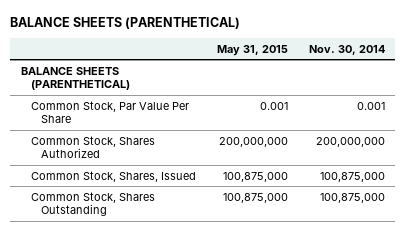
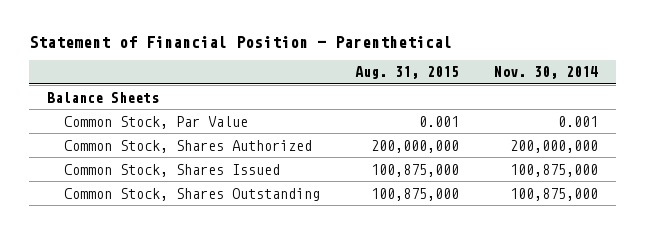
[10,17,241,30] BALANCE SHEETS (PARENTHETICAL) -> [29,35,453,48] Statement of Financial Position - Parenthetical
[216,44,288,56] May 31, 2015 -> none
none -> [354,66,459,80] Aug. 31, 2015
[20,66,130,91] BALANCE SHEETS (PARENTHETICAL) -> [47,91,160,103] Balance Sheets
[30,100,189,124] Common Stock, Par Value Per Share -> [63,115,248,129] Common Stock, Par Value
[30,170,196,182] Common Stock, Shares, Issued -> [63,163,280,177] Common Stock, Shares Issued

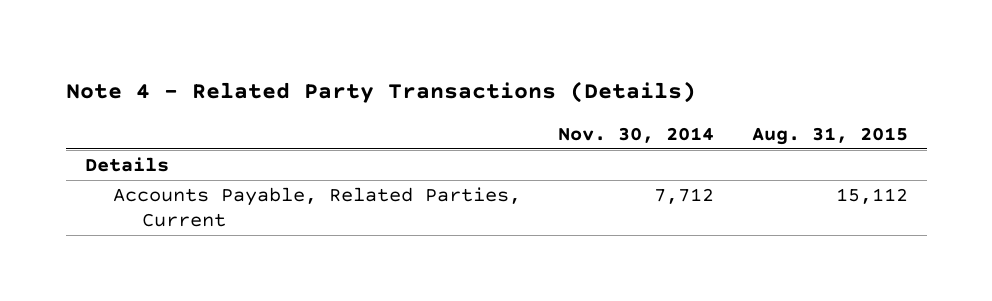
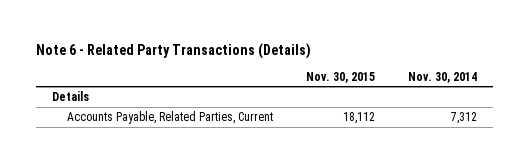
[65,80,696,103] Note 4 - Related Party Transactions (Details) -> [36,42,312,59] Note 6 - Related Party Transactions (Details)
[751,126,908,145] Aug. 31, 2015 -> none
none -> [306,71,376,83] Nov. 30, 2015
[654,188,715,205] 7,712 -> [450,112,477,125] 7,312

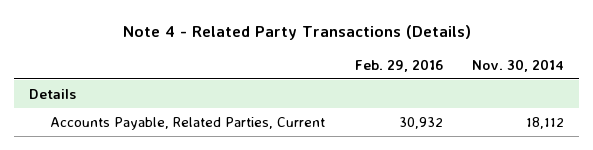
[36,42,312,59] Note 6 - Related Party Transactions (Details) -> [122,24,471,40] Note 4 - Related Party Transactions (Details)
[306,71,376,83] Nov. 30, 2015 -> none
none -> [354,58,443,72] Feb. 29, 2016
[450,112,477,125] 7,312 -> [526,116,565,129] 18,112

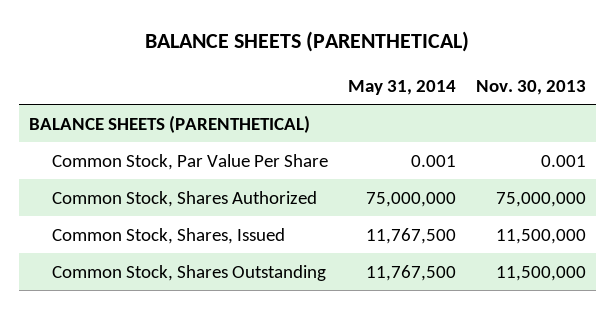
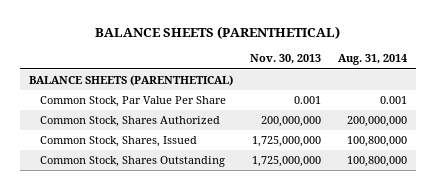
[348,79,457,95] May 31, 2014 -> none
none -> [338,54,408,66] Aug. 31, 2014
[496,191,587,207] 75,000,000 -> [260,116,321,128] 200,000,000
[496,228,587,244] 11,500,000 -> [251,136,321,148] 1,725,000,000
[496,265,587,281] 11,500,000 -> [251,156,321,168] 1,725,000,000

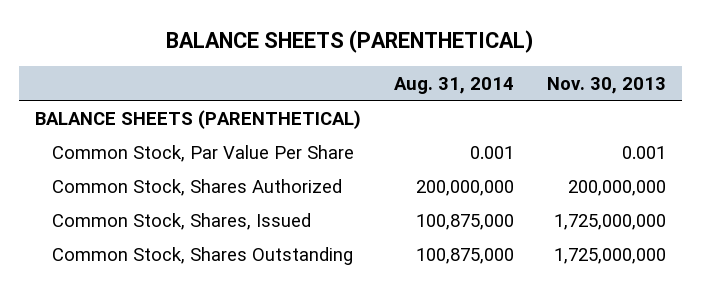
[347,136,408,148] 100,800,000 -> [415,213,514,230] 100,875,000
[347,156,408,168] 100,800,000 -> [415,247,514,264] 100,875,000

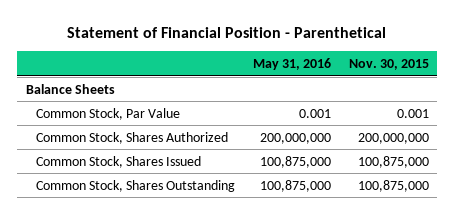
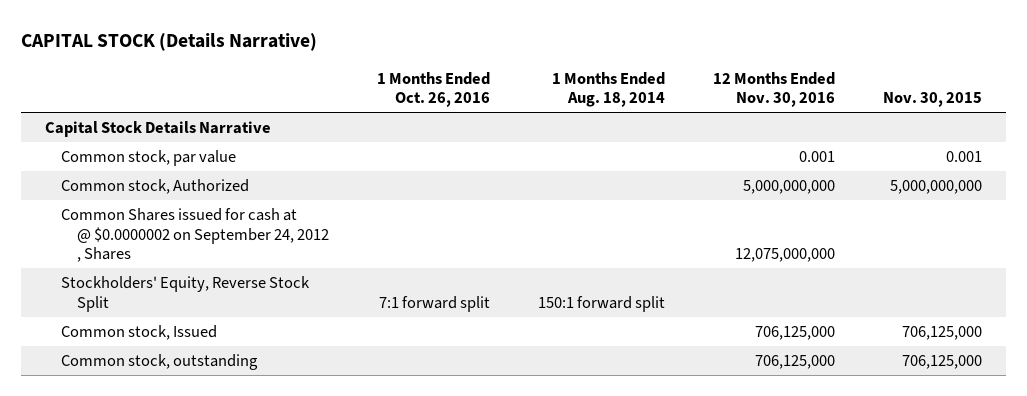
[67,27,387,39] Statement of Financial Position - Parenthetical -> [21,33,318,52] CAPITAL STOCK (Details Narrative)
[253,58,332,71] May 31, 2016 -> none
none -> [376,71,490,108] 1 Months Ended Oct. 26, 2016
none -> [552,71,666,108] 1 Months Ended Aug. 18, 2014
none -> [713,71,836,108] 12 Months Ended Nov. 30, 2016
[26,83,116,94] Balance Sheets -> none
none -> [45,121,272,138] Capital Stock Details Narrative
[36,107,181,120] Common Stock, Par Value -> [61,150,237,167] Common stock, par value
[36,131,229,144] Common Stock, Shares Authorized -> [61,179,250,195] Common stock, Authorized
[357,132,429,144] 200,000,000 -> [890,180,983,195] 5,000,000,000
none -> [61,208,329,263] Common Shares issued for cash at @ $0.0000002 on September 24, 2012 , Shares
none -> [61,276,311,312] Stockholders' Equity, Reverse Stock Split
[36,155,202,168] Common Stock, Shares Issued -> [61,325,218,341] Common stock, Issued
[357,155,429,168] 100,875,000 -> [902,326,983,341] 706,125,000
[36,179,236,192] Common Stock, Shares Outstanding -> [61,354,259,371] Common stock, outstanding
[357,179,429,192] 100,875,000 -> [902,355,983,370] 706,125,000

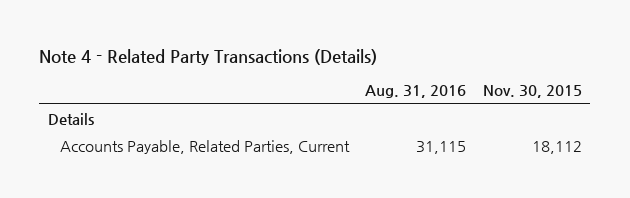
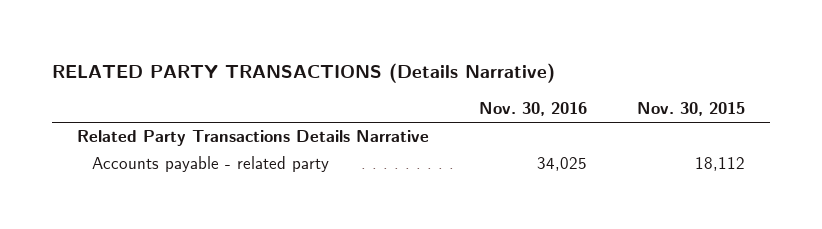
[39,49,378,66] Note 4 - Related Party Transactions (Details) -> [52,63,556,84] RELATED PARTY TRANSACTIONS (Details Narrative)
[365,85,467,99] Aug. 31, 2016 -> none
none -> [479,102,588,117] Nov. 30, 2016
[47,112,94,125] Details -> none
none -> [77,130,430,147] Related Party Transactions Details Narrative
[59,139,350,154] Accounts Payable, Related Parties, Current -> [91,156,329,173] Accounts payable - related party

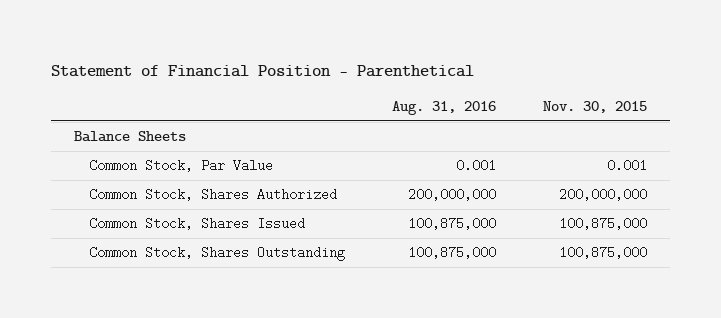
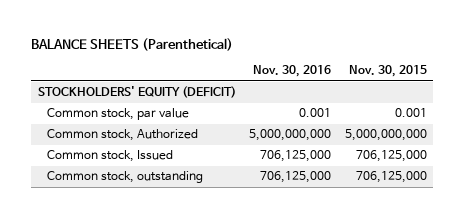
[50,64,474,77] Statement of Financial Position - Parenthetical -> [30,37,233,51] BALANCE SHEETS (Parenthetical)
[392,100,497,115] Aug. 31, 2016 -> none
none -> [253,65,332,78] Nov. 30, 2016
[74,131,187,143] Balance Sheets -> none
none -> [37,86,236,99] STOCKHOLDERS' EQUITY (DEFICIT)
[89,159,274,173] Common Stock, Par Value -> [47,108,190,121] Common stock, par value
[89,188,338,202] Common Stock, Shares Authorized -> [47,129,199,142] Common stock, Authorized
[558,188,647,202] 200,000,000 -> [344,129,427,142] 5,000,000,000
[89,217,306,231] Common Stock, Shares Issued -> [47,150,174,163] Common stock, Issued
[558,217,647,231] 100,875,000 -> [355,150,427,163] 706,125,000
[89,246,346,262] Common Stock, Shares Outstanding -> [47,171,204,184] Common stock, outstanding
[558,246,647,260] 100,875,000 -> [355,171,427,184] 706,125,000

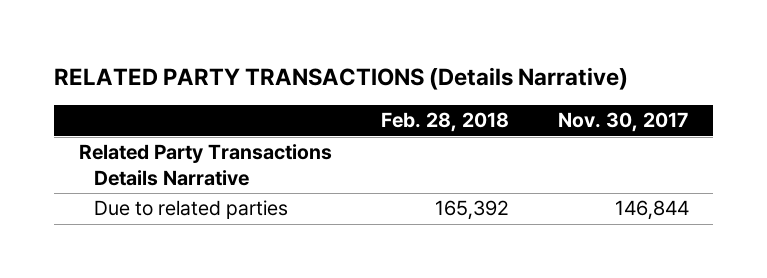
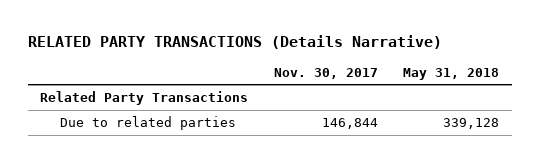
[380,112,509,133] Feb. 28, 2018 -> none
none -> [403,67,500,80] May 31, 2018
[78,144,332,187] Related Party Transactions Details Narrative -> [40,90,249,105] Related Party Transactions

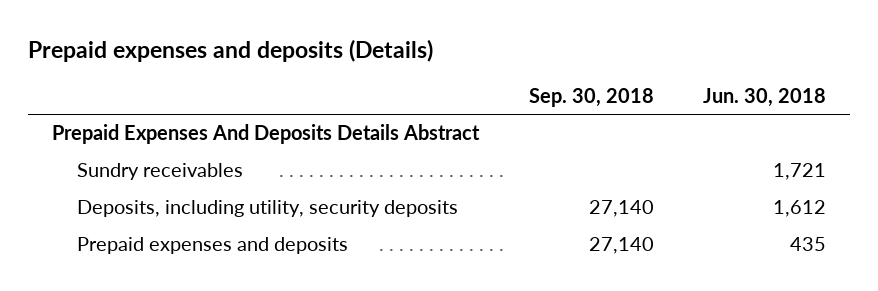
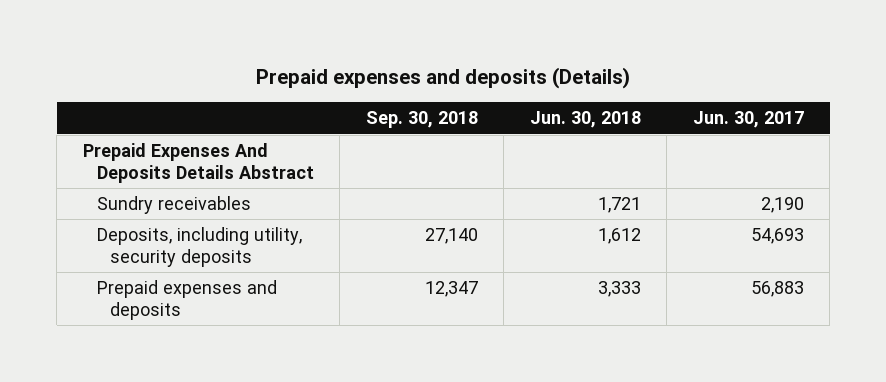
none -> [692,111,804,129] Jun. 30, 2017
[588,237,654,255] 27,140 -> [424,280,478,297] 12,347
[789,237,826,252] 435 -> [597,280,641,297] 3,333

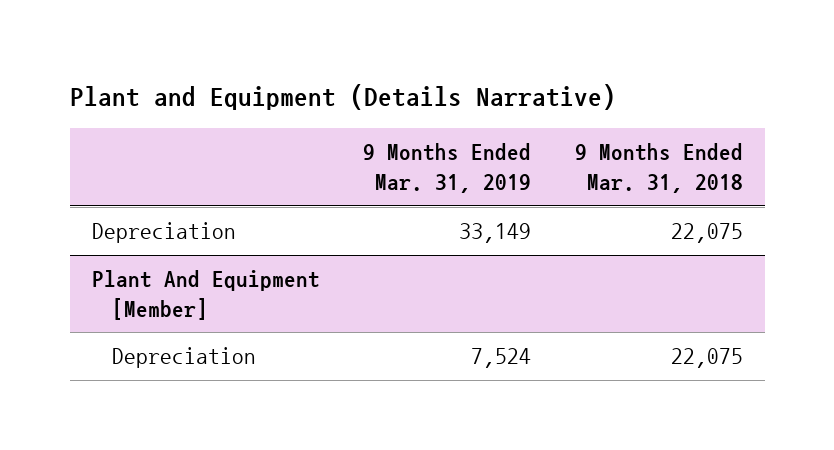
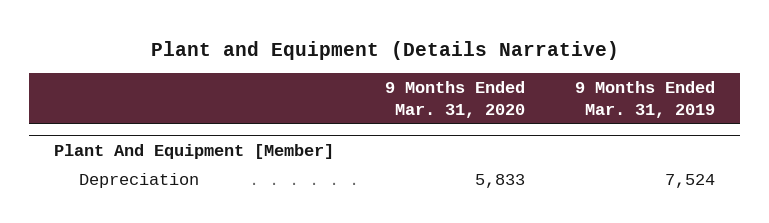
[574,143,743,194] 9 Months Ended Mar. 31, 2018 -> none
none -> [384,81,525,118] 9 Months Ended Mar. 31, 2020
[91,222,236,244] Depreciation -> none

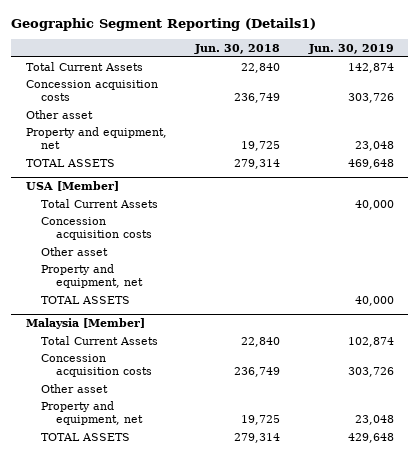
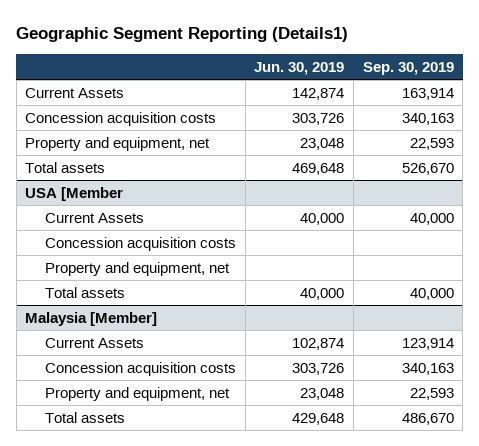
[194,44,281,55] Jun. 30, 2018 -> none
none -> [362,61,454,75] Sep. 30, 2019
[25,61,143,71] Total Current Assets -> [25,87,125,98] Current Assets
[25,109,93,119] Other asset -> none
[25,158,115,167] TOTAL ASSETS -> [25,161,106,173] Total assets
[25,181,119,192] USA [Member] -> [25,186,124,201] USA [Member
[40,198,158,208] Total Current Assets -> [44,212,144,223] Current Assets
[40,246,108,256] Other asset -> none
[40,295,130,304] TOTAL ASSETS -> [44,286,125,298] Total assets
[40,335,158,345] Total Current Assets -> [44,337,144,348] Current Assets
[40,383,108,393] Other asset -> none
[40,432,130,441] TOTAL ASSETS -> [44,411,125,423] Total assets

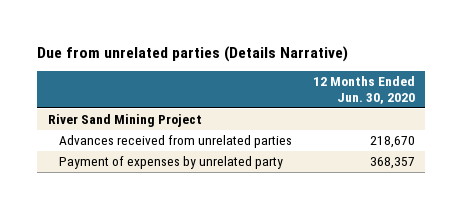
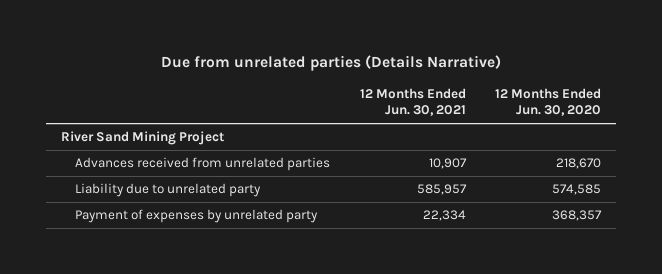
none -> [359,88,466,117] 12 Months Ended Jun. 30, 2021
none -> [75,183,262,198] Liability due to unrelated party

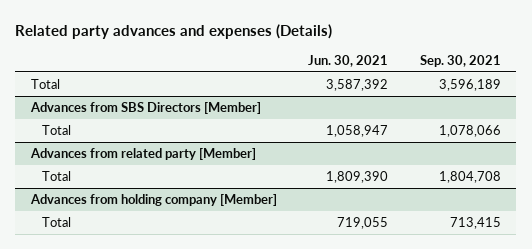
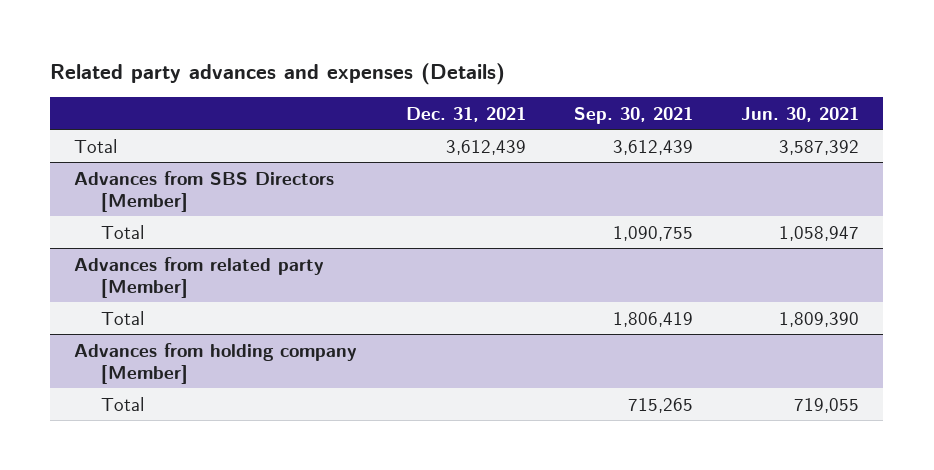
none -> [405,106,526,122] Dec. 31, 2021
[438,79,501,92] 3,596,189 -> [612,139,693,155] 3,612,439
[438,125,501,138] 1,078,066 -> [612,225,693,241] 1,090,755
[438,171,501,184] 1,804,708 -> [612,311,693,327] 1,806,419
[449,217,501,230] 713,415 -> [627,397,693,413] 715,265

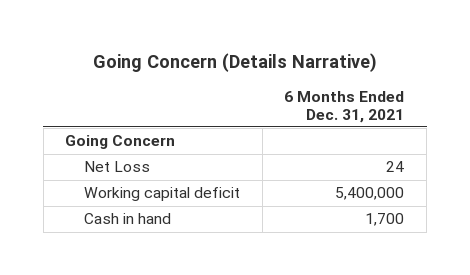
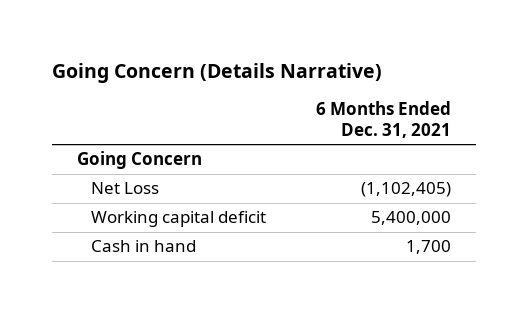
[386,161,405,173] 24 -> [361,182,452,198] (1,102,405)

